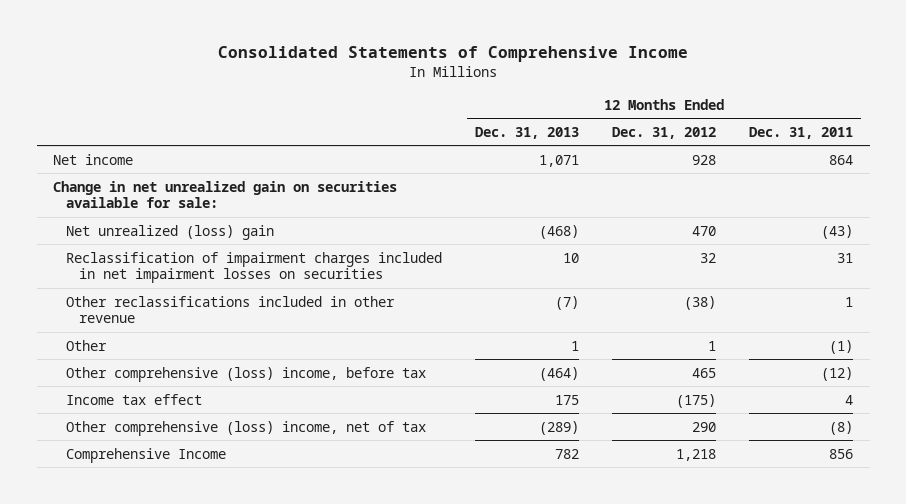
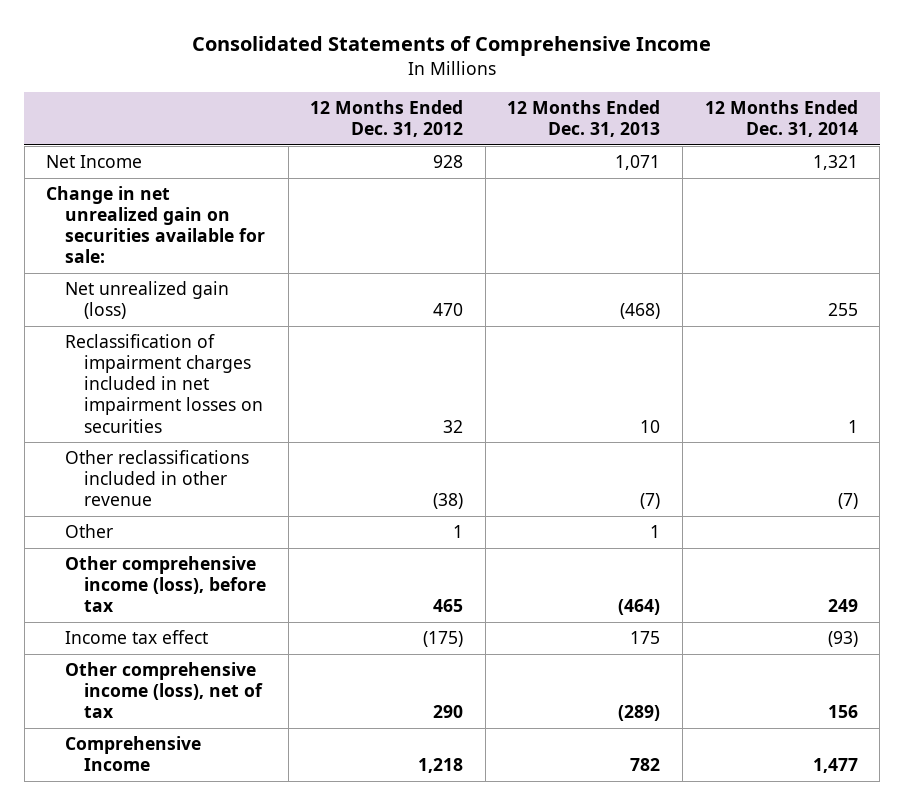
[749,126,854,139] Dec. 31, 2011 -> none
none -> [704,100,858,138] 12 Months Ended Dec. 31, 2014
[53,153,134,165] Net income -> [46,155,143,169] Net Income
[66,224,275,240] Net unrealized (loss) gain -> [65,281,230,320] Net unrealized gain (loss)
[66,366,427,382] Other comprehensive (loss) income, before tax -> [65,556,266,613] Other comprehensive income (loss), before tax
[66,420,427,436] Other comprehensive (loss) income, net of tax -> [65,662,263,719] Other comprehensive income (loss), net of tax

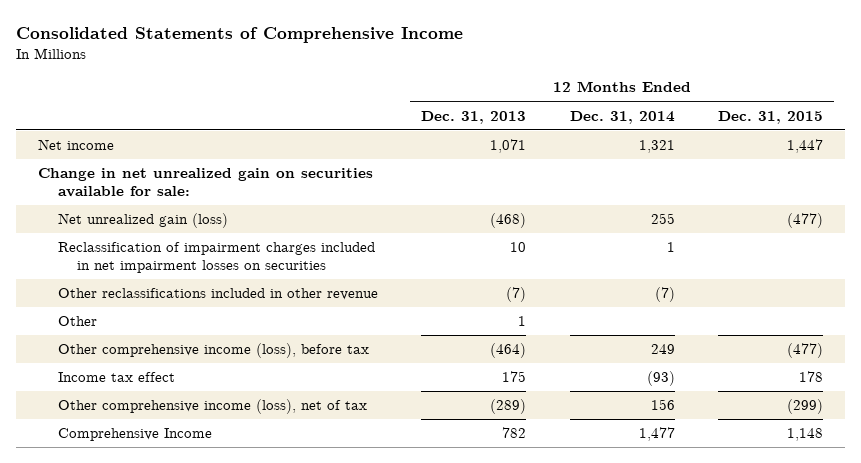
[310,100,464,138] 12 Months Ended Dec. 31, 2012 -> none
none -> [718,110,824,124] Dec. 31, 2015
[46,155,143,169] Net Income -> [37,139,114,151] Net income

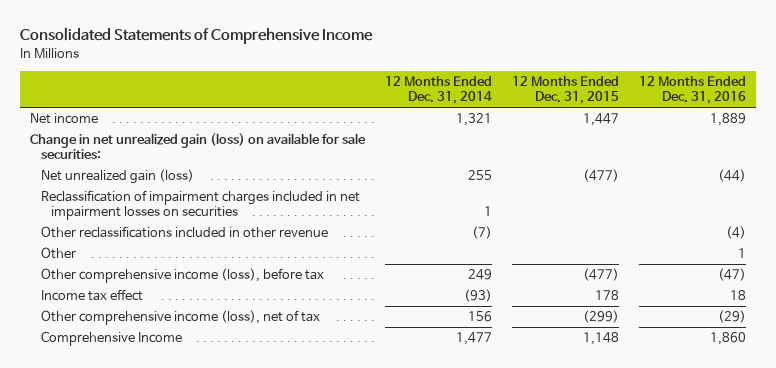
[421,110,527,124] Dec. 31, 2013 -> none
none -> [639,76,747,105] 12 Months Ended Dec. 31, 2016
[37,168,373,198] Change in net unrealized gain on securities available for sale: -> [29,133,366,160] Change in net unrealized gain (loss) on available for sale securities:

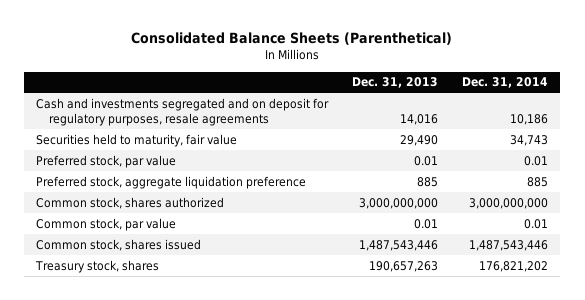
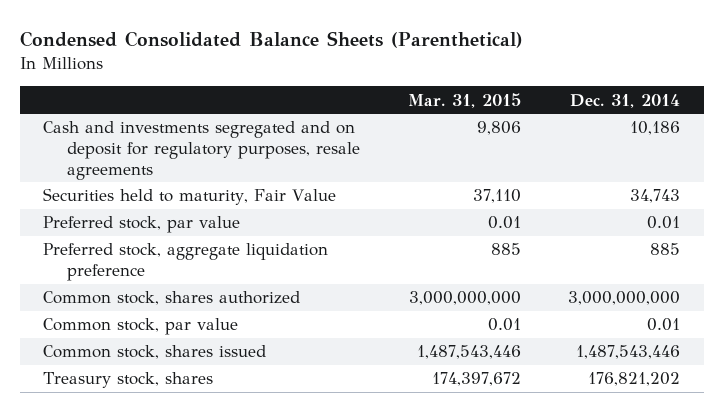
[131,32,453,46] Consolidated Balance Sheets (Parenthetical) -> [19,31,523,49] Condensed Consolidated Balance Sheets (Parenthetical)
[352,77,439,89] Dec. 31, 2013 -> none
none -> [407,92,521,108] Mar. 31, 2015
[36,133,238,147] Securities held to maturity, fair value -> [43,188,337,206] Securities held to maturity, Fair Value

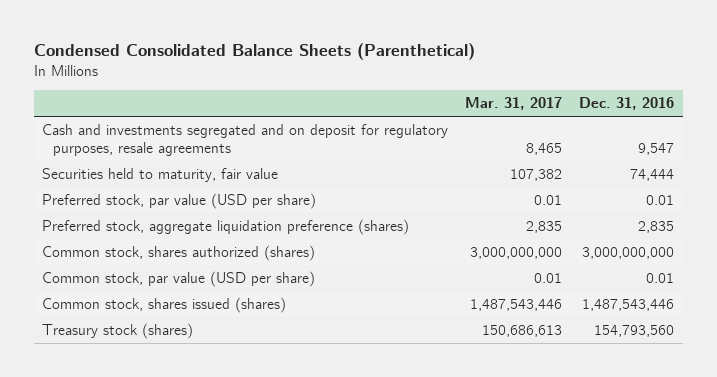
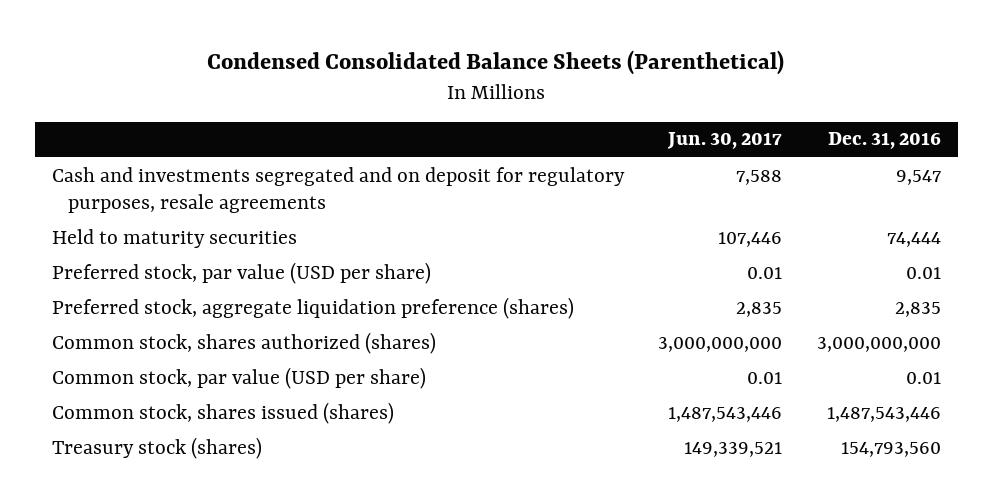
[465,97,563,111] Mar. 31, 2017 -> none
none -> [667,132,783,150] Jun. 30, 2017
[42,168,279,183] Securities held to maturity, fair value -> [51,228,297,248] Held to maturity securities

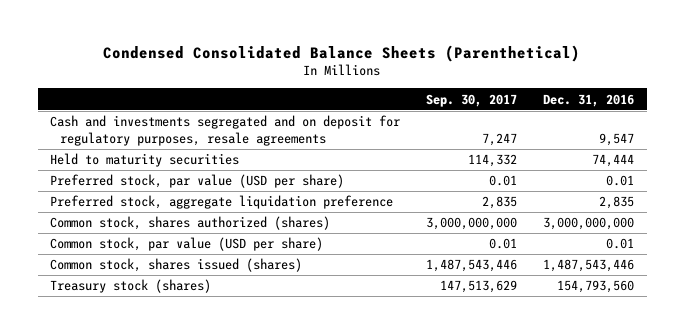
[667,132,783,150] Jun. 30, 2017 -> none
none -> [426,93,518,107] Sep. 30, 2017
[51,296,574,319] Preferred stock, aggregate liquidation preference (shares) -> [50,195,394,210] Preferred stock, aggregate liquidation preference

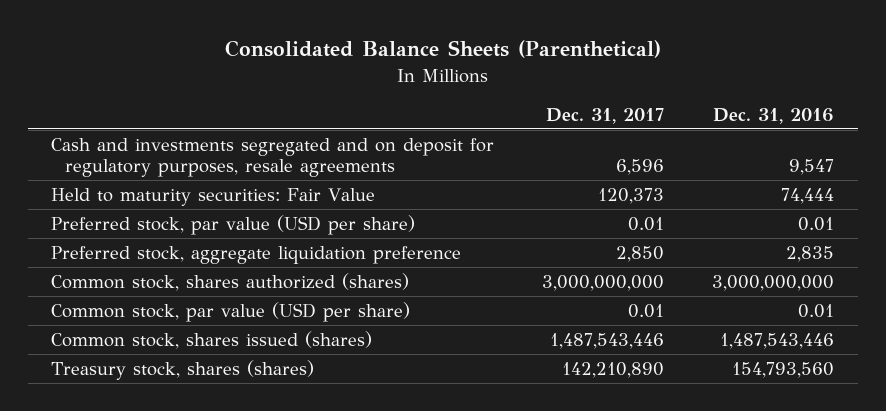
[103,44,581,62] Condensed Consolidated Balance Sheets (Parenthetical) -> [224,40,661,59] Consolidated Balance Sheets (Parenthetical)
[426,93,518,107] Sep. 30, 2017 -> none
none -> [546,107,665,124] Dec. 31, 2017
[50,153,240,168] Held to maturity securities -> [51,187,376,206] Held to maturity securities: Fair Value
[50,279,212,294] Treasury stock (shares) -> [51,359,315,380] Treasury stock, shares (shares)

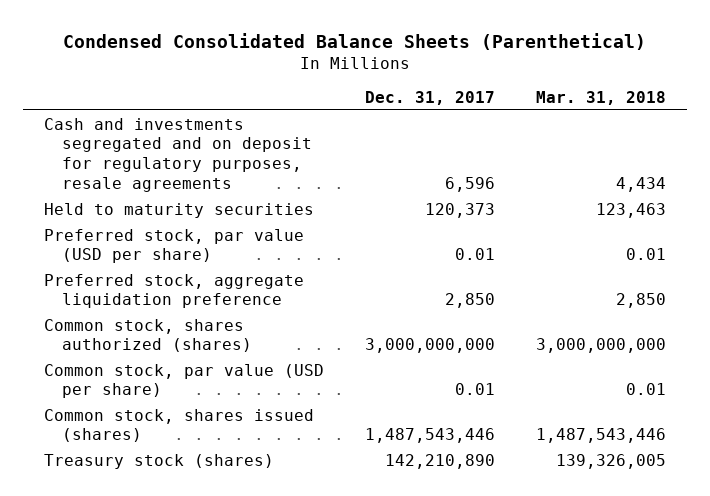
[224,40,661,59] Consolidated Balance Sheets (Parenthetical) -> [63,32,647,50] Condensed Consolidated Balance Sheets (Parenthetical)
[713,107,835,124] Dec. 31, 2016 -> none
none -> [536,90,667,105] Mar. 31, 2018
[51,187,376,206] Held to maturity securities: Fair Value -> [43,202,314,218] Held to maturity securities
[51,359,315,380] Treasury stock, shares (shares) -> [43,453,274,469] Treasury stock (shares)

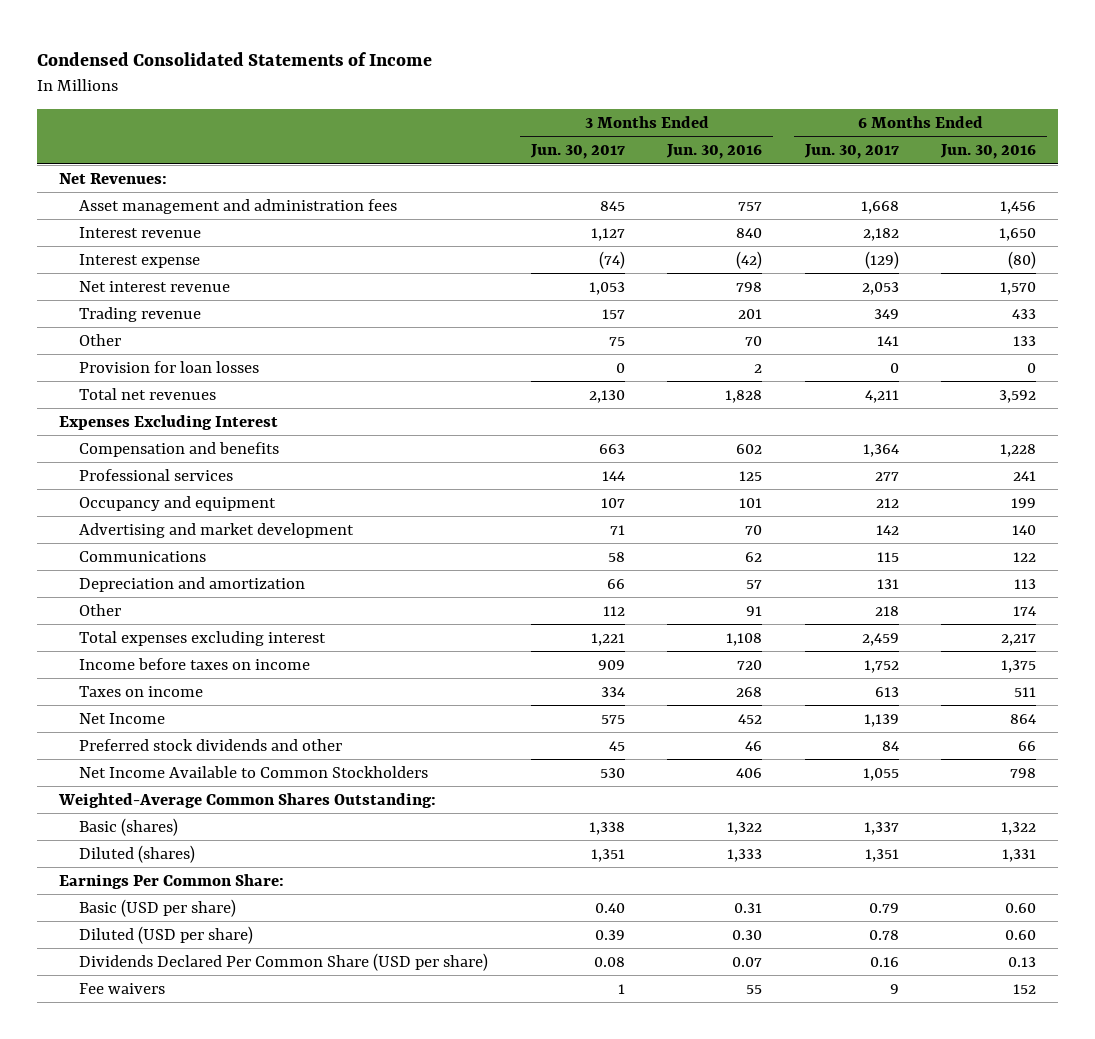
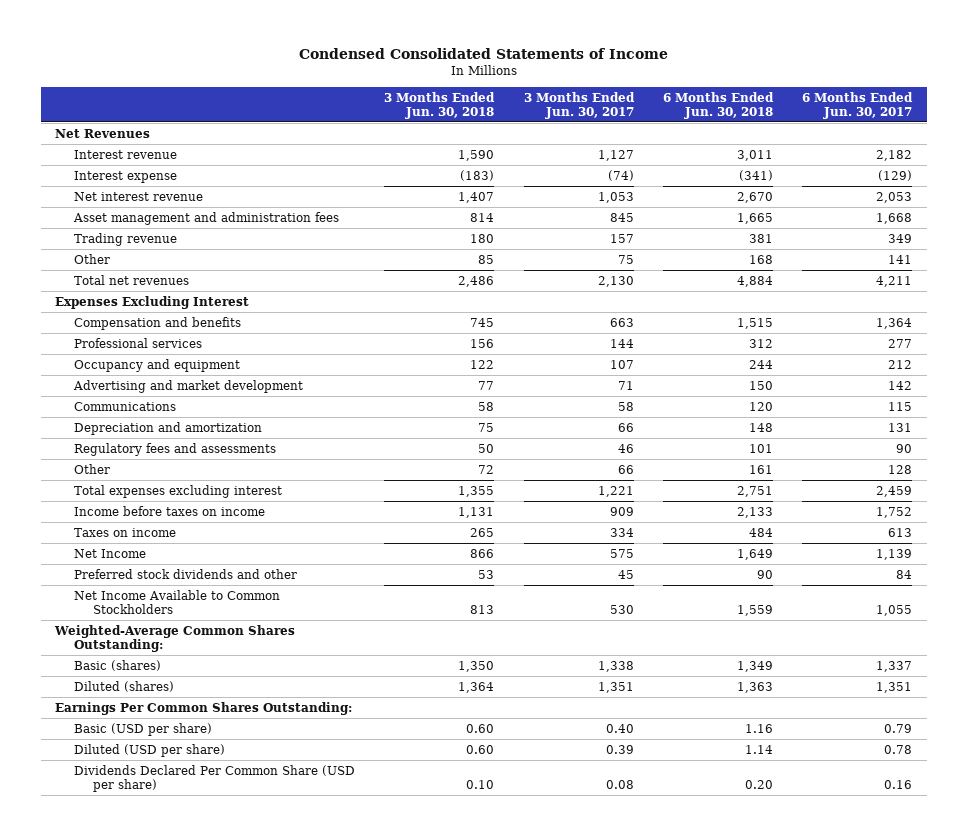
[666,144,763,160] Jun. 30, 2016 -> none
[940,144,1037,160] Jun. 30, 2016 -> none
none -> [384,91,496,119] 3 Months Ended Jun. 30, 2018
none -> [663,91,775,119] 6 Months Ended Jun. 30, 2018
[58,172,167,184] Net Revenues: -> [55,128,151,138] Net Revenues
[79,198,398,214] Asset management and administration fees -> [73,211,340,225] Asset management and administration fees
[79,360,260,373] Provision for loan losses -> none
none -> [74,442,277,456] Regulatory fees and assessments
[602,605,625,616] 112 -> [617,464,634,474] 66
[874,605,899,616] 218 -> [888,464,913,474] 128
[58,873,284,889] Earnings Per Common Share: -> [55,701,353,715] Earnings Per Common Shares Outstanding:
[79,982,166,994] Fee waivers -> none

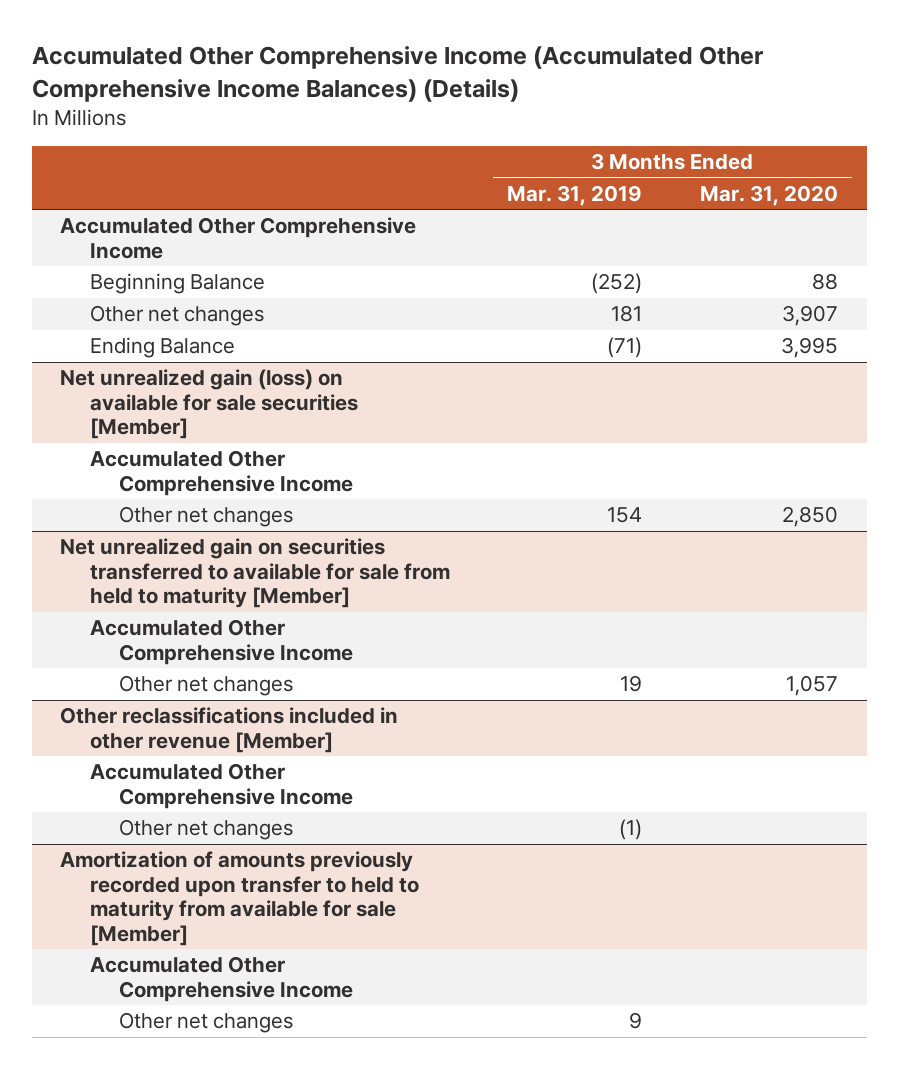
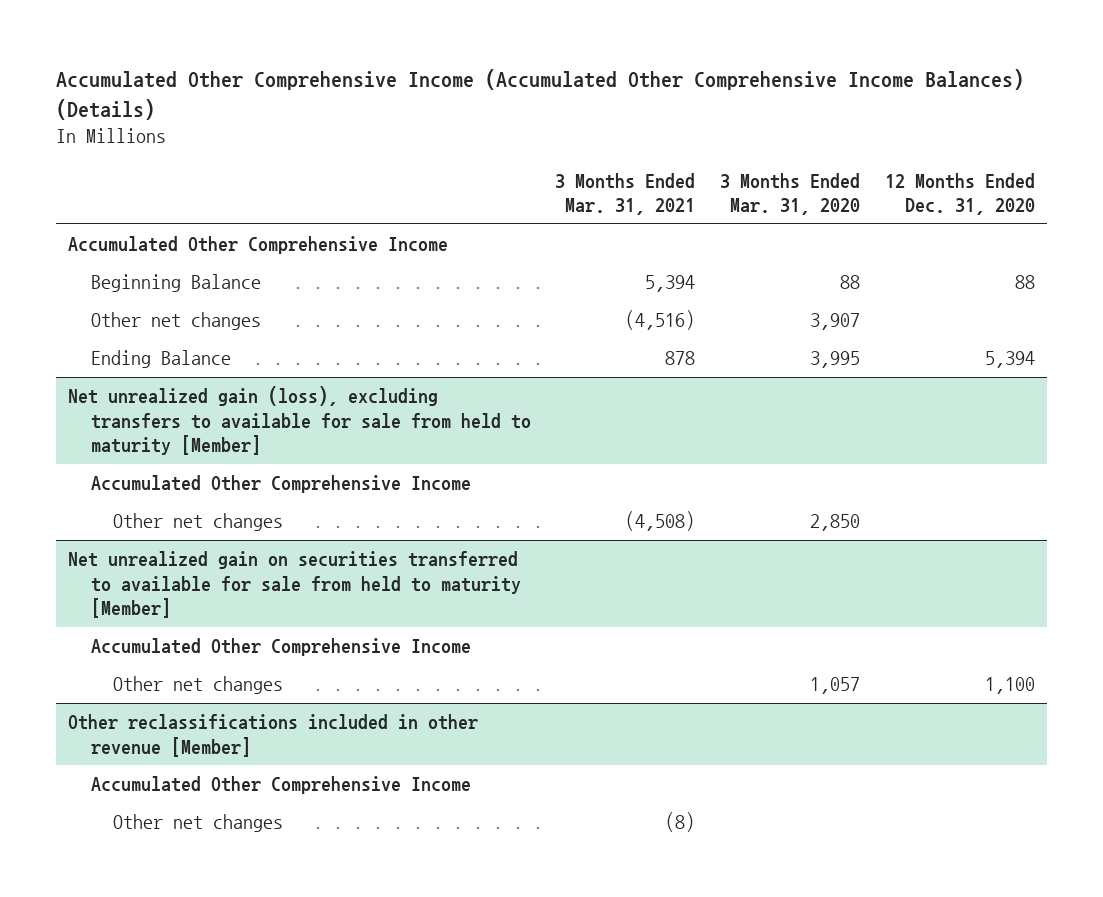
[507,184,643,206] Mar. 31, 2019 -> none
none -> [555,172,696,216] 3 Months Ended Mar. 31, 2021
none -> [884,172,1035,216] 12 Months Ended Dec. 31, 2020
[60,369,358,440] Net unrealized gain (loss) on available for sale securities [Member] -> [68,386,531,456] Net unrealized gain (loss), excluding transfers to available for sale from held to maturity [Member]
[60,851,419,946] Amortization of amounts previously recorded upon transfer to held to maturity from available for sale [Member] -> none
[89,956,353,1002] Accumulated Other Comprehensive Income -> none
[118,1012,293,1034] Other net changes -> none

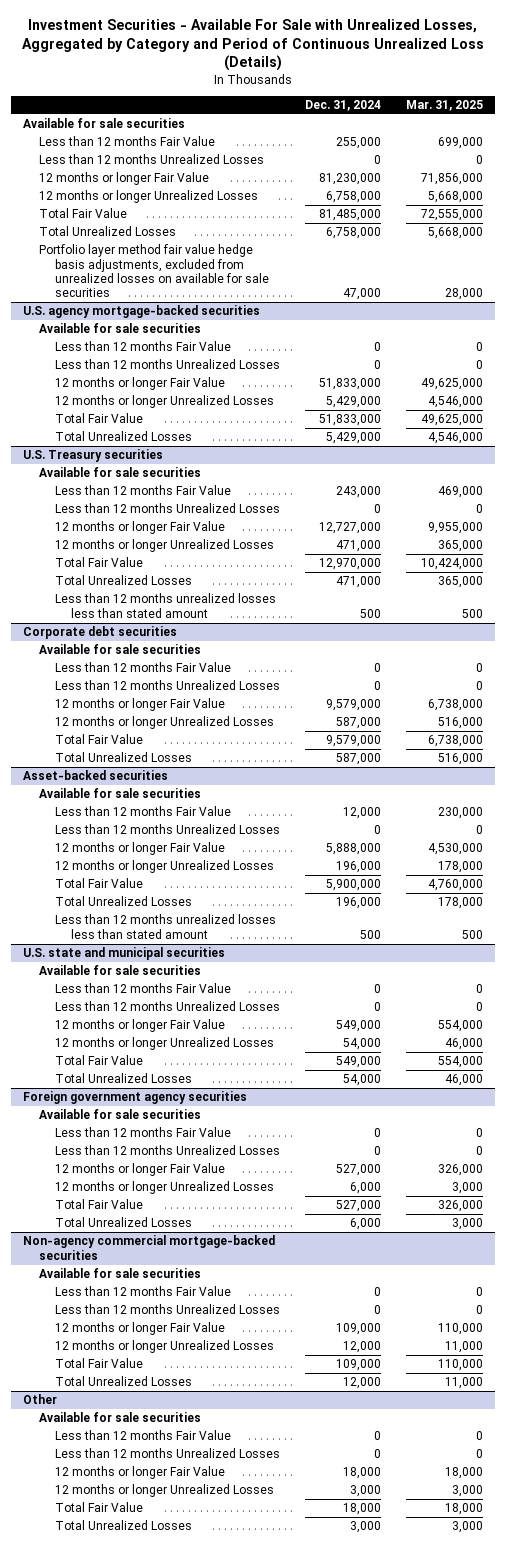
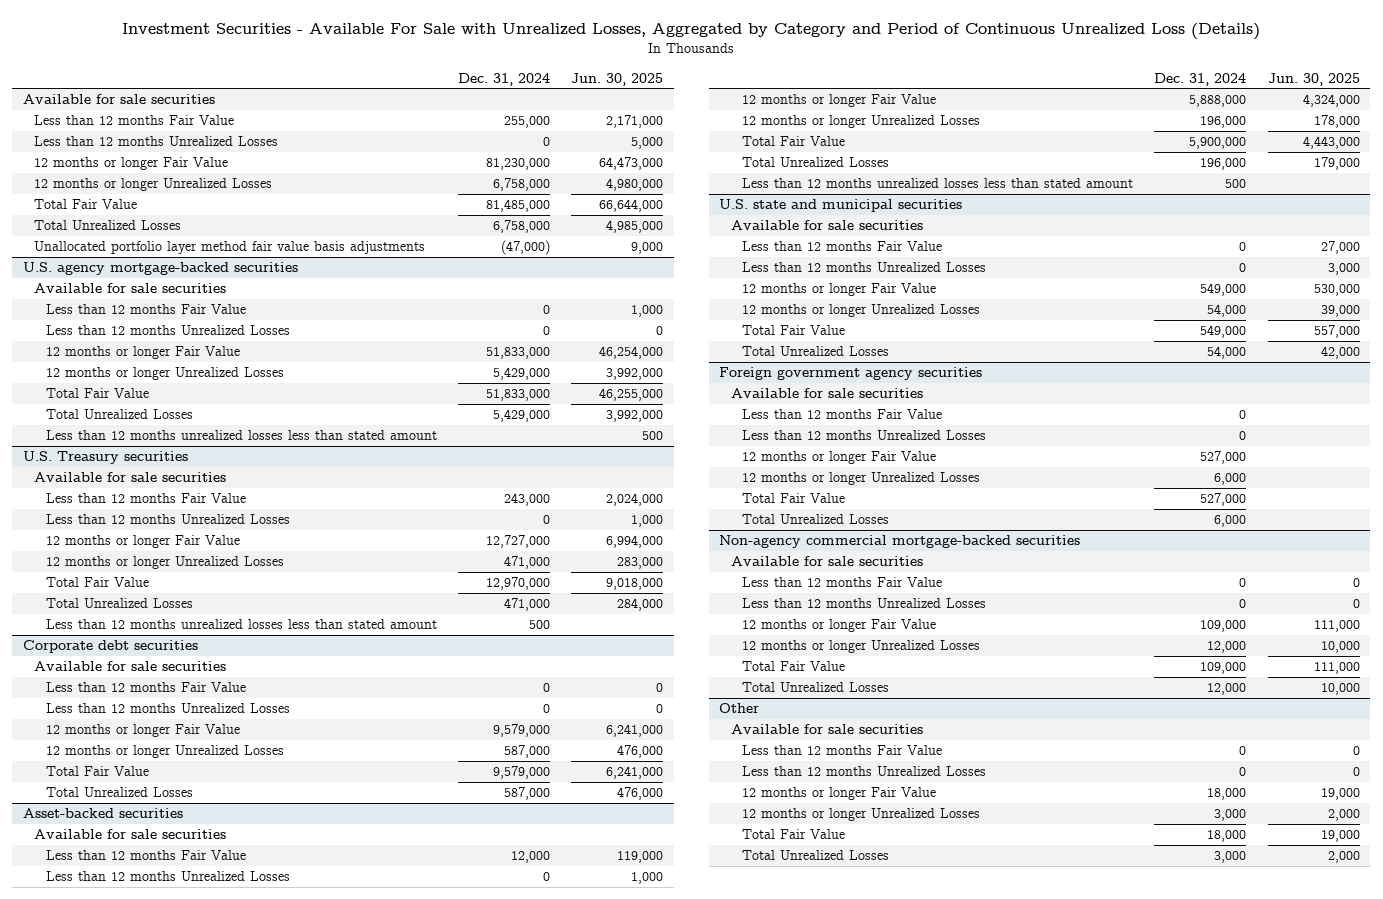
[405,100,483,112] Mar. 31, 2025 -> none
none -> [571,72,664,86] Jun. 30, 2025
[39,244,270,298] Portfolio layer method fair value hedge basis adjustments, excluded from unrealized losses on available for sale securities -> [34,241,426,255] Unallocated portfolio layer method fair value basis adjustments
[343,288,382,301] 47,000 -> [501,240,551,256] (47,000)
none -> [45,430,437,441] Less than 12 months unrealized losses less than stated amount

